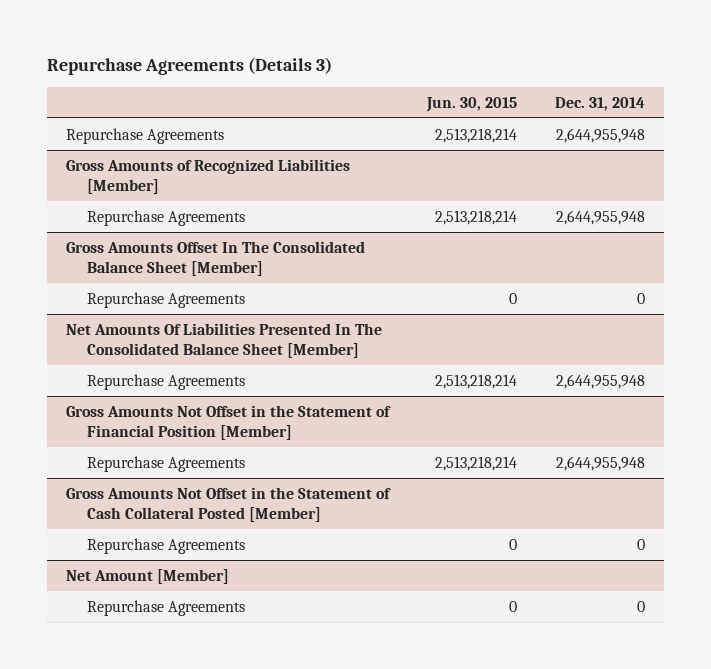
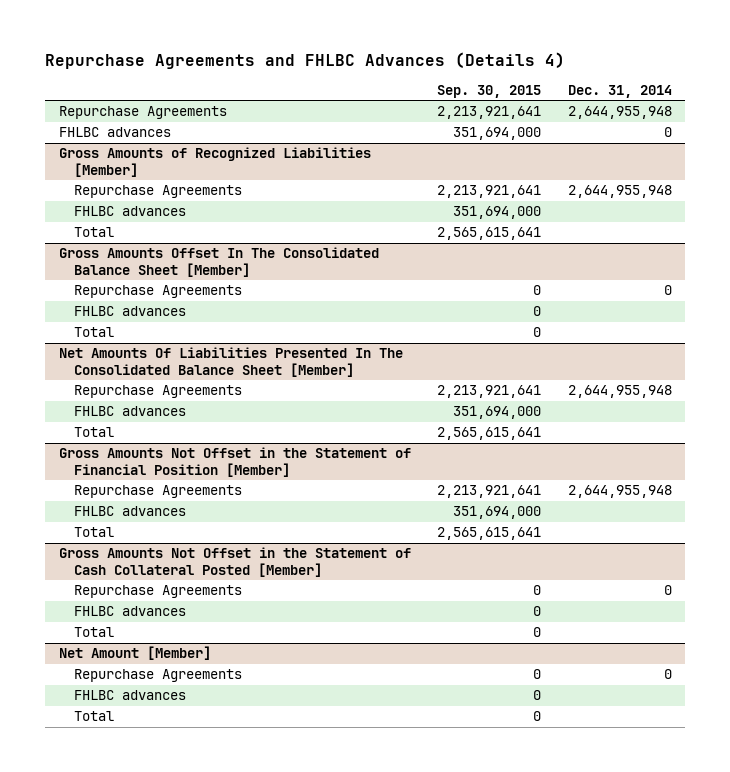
[46,57,332,76] Repurchase Agreements (Details 3) -> [45,52,566,70] Repurchase Agreements and FHLBC Advances (Details 4)
[425,96,517,112] Jun. 30, 2015 -> none
none -> [437,85,542,99] Sep. 30, 2015
none -> [58,127,171,138] FHLBC advances
none -> [73,206,186,217] FHLBC advances
none -> [73,227,114,238] Total
none -> [73,306,186,317] FHLBC advances
none -> [73,327,114,338] Total
none -> [73,406,186,417] FHLBC advances
none -> [73,427,114,438] Total
none -> [73,506,186,517] FHLBC advances
none -> [73,527,114,538] Total
none -> [73,606,186,617] FHLBC advances
none -> [73,627,114,638] Total
none -> [73,690,186,701] FHLBC advances
none -> [73,711,114,722] Total

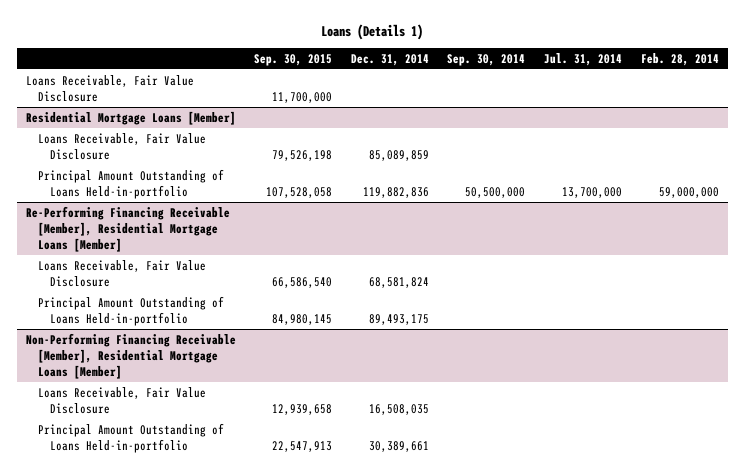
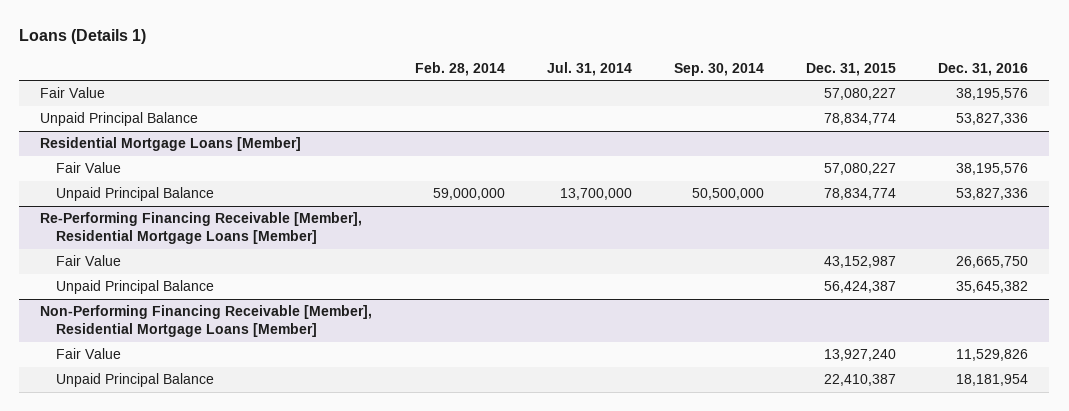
[254,53,333,66] Sep. 30, 2015 -> none
[350,53,429,66] Dec. 31, 2014 -> none
none -> [806,62,897,76] Dec. 31, 2015
none -> [938,62,1029,76] Dec. 31, 2016
[25,74,194,102] Loans Receivable, Fair Value Disclosure -> [40,87,106,99] Fair Value
none -> [40,112,199,127] Unpaid Principal Balance
[37,132,206,160] Loans Receivable, Fair Value Disclosure -> [56,162,122,174] Fair Value
[37,168,224,199] Principal Amount Outstanding of Loans Held-in-portfolio -> [56,187,215,202] Unpaid Principal Balance
[37,259,206,287] Loans Receivable, Fair Value Disclosure -> [56,255,122,267] Fair Value
[37,295,224,326] Principal Amount Outstanding of Loans Held-in-portfolio -> [56,280,215,295] Unpaid Principal Balance
[37,386,206,414] Loans Receivable, Fair Value Disclosure -> [56,348,122,360] Fair Value
[37,422,224,453] Principal Amount Outstanding of Loans Held-in-portfolio -> [56,373,215,388] Unpaid Principal Balance

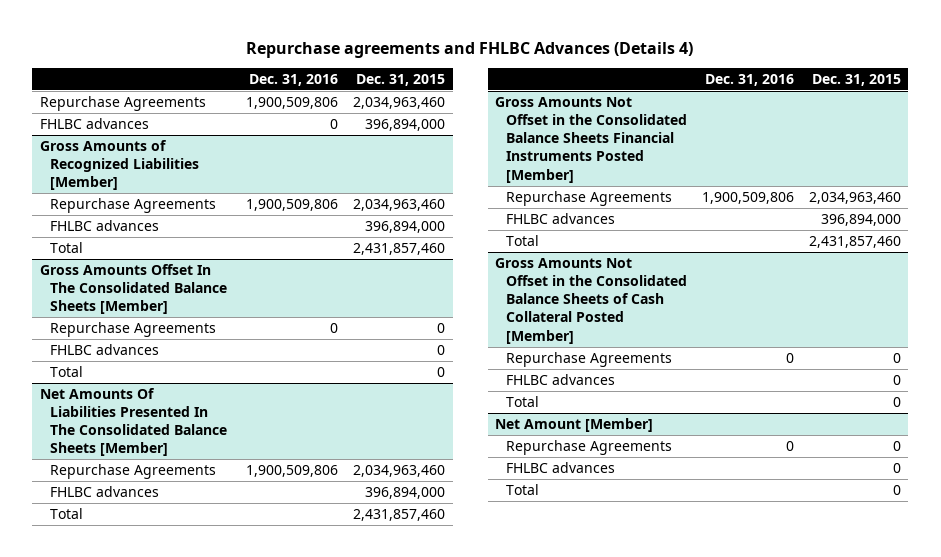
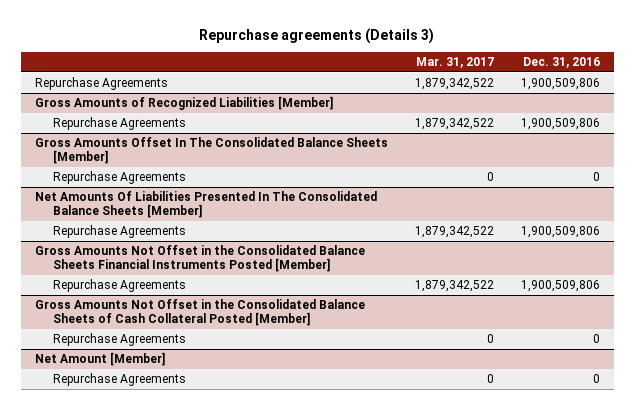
[246,41,694,58] Repurchase agreements and FHLBC Advances (Details 4) -> [199,27,435,44] Repurchase agreements (Details 3)
[356,73,446,86] Dec. 31, 2015 -> none
none -> [415,57,494,69] Mar. 31, 2017
[39,118,149,130] FHLBC advances -> none
[50,220,160,232] FHLBC advances -> none
[50,242,84,254] Total -> none
[50,344,160,356] FHLBC advances -> none
[50,366,84,378] Total -> none
[50,486,160,498] FHLBC advances -> none
[50,508,84,520] Total -> none
[505,213,615,225] FHLBC advances -> none
[505,235,539,247] Total -> none
[505,374,615,386] FHLBC advances -> none
[505,396,539,408] Total -> none
[505,462,615,474] FHLBC advances -> none
[505,484,539,496] Total -> none

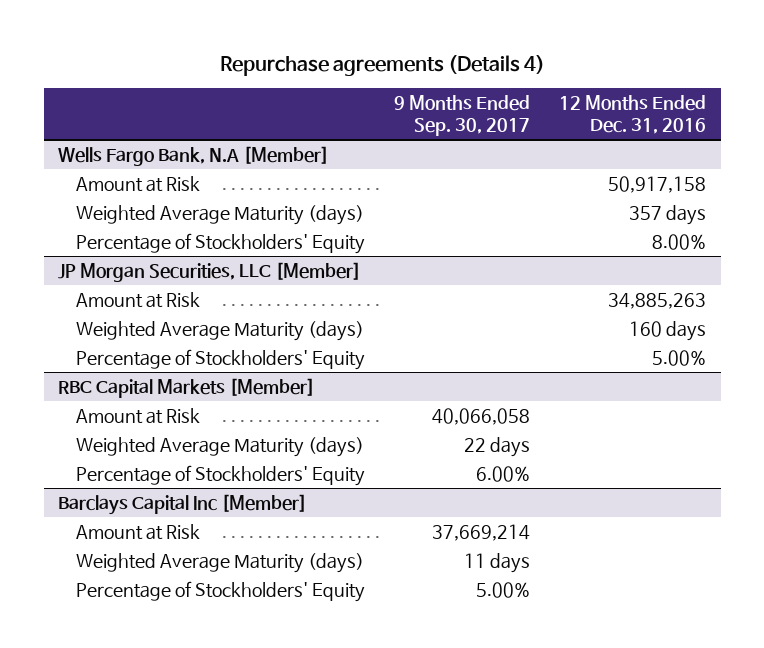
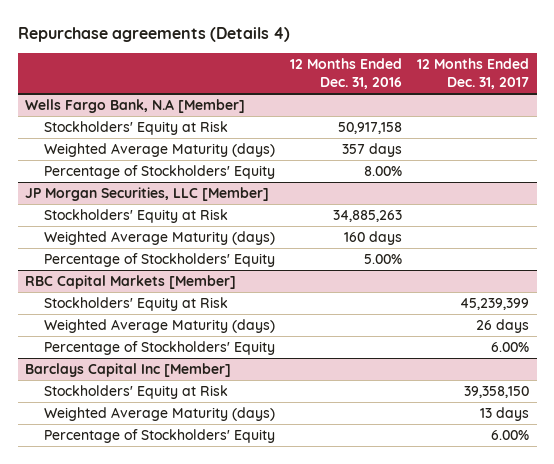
[394,94,531,136] 9 Months Ended Sep. 30, 2017 -> none
none -> [417,58,530,89] 12 Months Ended Dec. 31, 2017
[76,175,201,192] Amount at Risk -> [43,121,228,136] Stockholders' Equity at Risk
[76,291,201,308] Amount at Risk -> [43,209,228,224] Stockholders' Equity at Risk
[76,407,201,424] Amount at Risk -> [43,297,228,312] Stockholders' Equity at Risk
[76,523,201,540] Amount at Risk -> [43,385,228,400] Stockholders' Equity at Risk

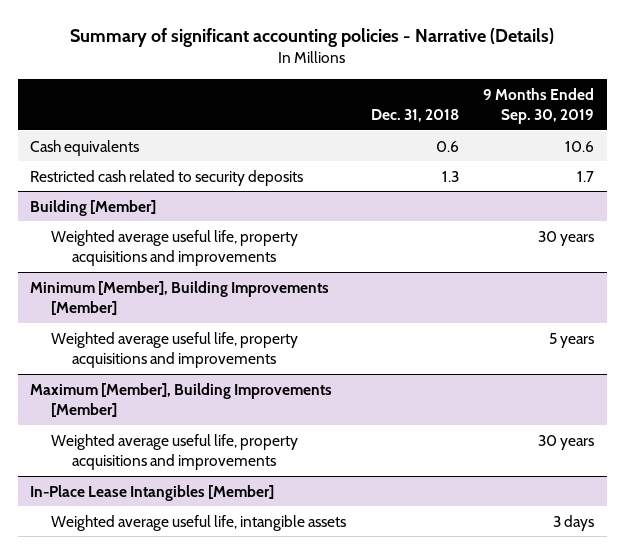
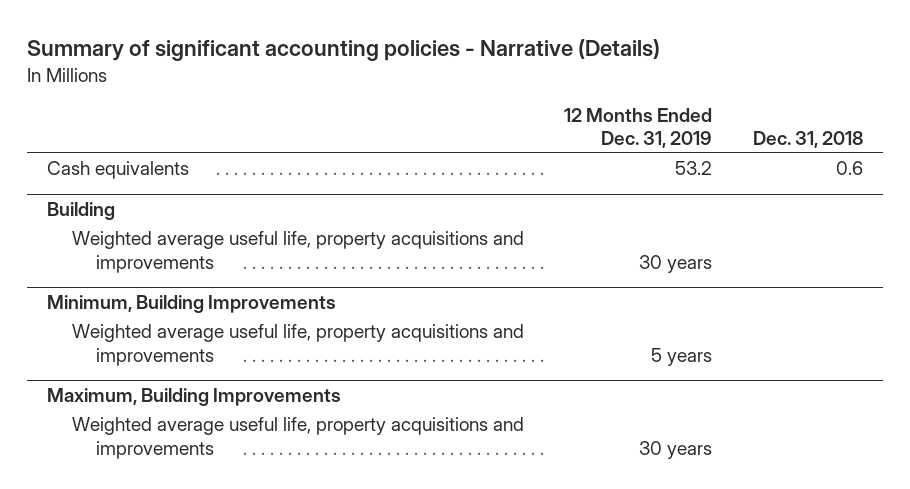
[483,87,595,124] 9 Months Ended Sep. 30, 2019 -> none
none -> [564,107,713,149] 12 Months Ended Dec. 31, 2019
[30,169,304,186] Restricted cash related to security deposits -> none
[30,199,157,216] Building [Member] -> [46,202,115,221] Building
[30,280,330,315] Minimum [Member], Building Improvements [Member] -> [46,295,336,314] Minimum, Building Improvements
[30,382,333,417] Maximum [Member], Building Improvements [Member] -> [46,388,341,407] Maximum, Building Improvements
[30,484,275,501] In-Place Lease Intangibles [Member] -> none
[51,514,347,531] Weighted average useful life, intangible assets -> none

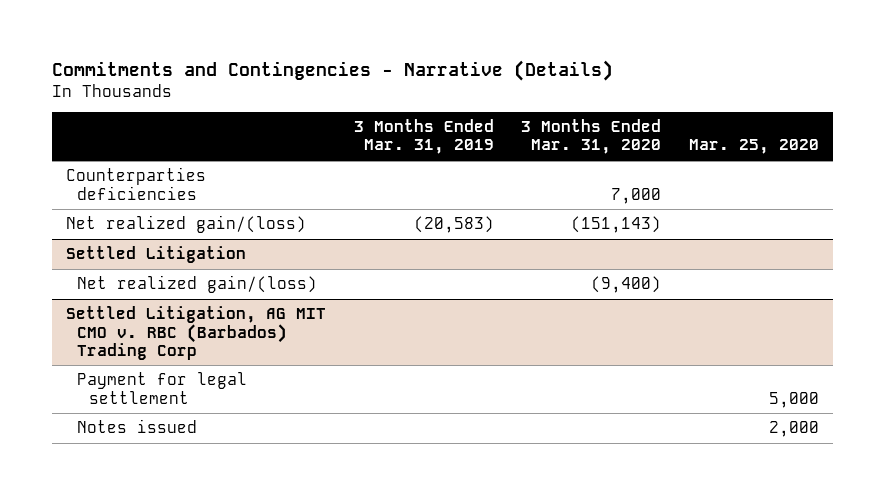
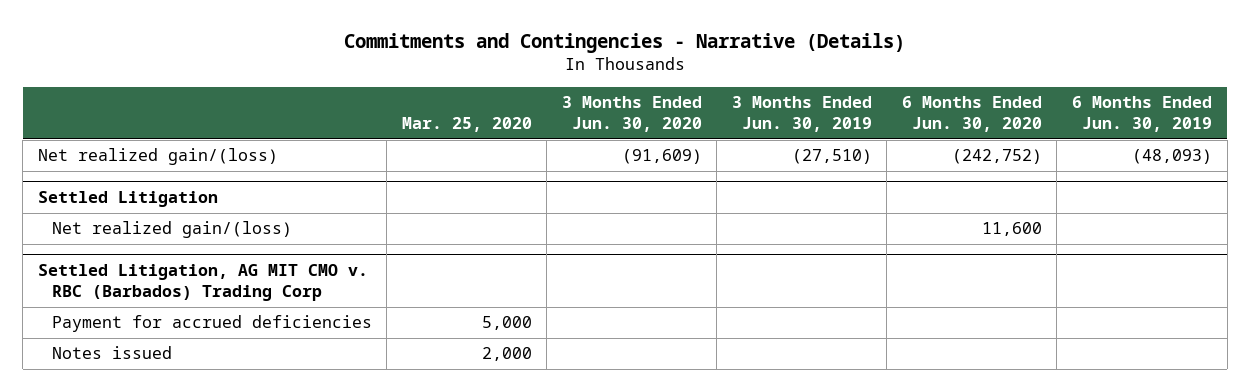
[353,119,494,155] 3 Months Ended Mar. 31, 2019 -> none
[521,119,662,155] 3 Months Ended Mar. 31, 2020 -> none
none -> [561,96,702,133] 3 Months Ended Jun. 30, 2020
none -> [731,96,872,133] 3 Months Ended Jun. 30, 2019
none -> [901,96,1042,133] 6 Months Ended Jun. 30, 2020
none -> [1072,96,1213,133] 6 Months Ended Jun. 30, 2019
[65,167,206,200] Counterparties deficiencies -> none
[77,372,248,404] Payment for legal settlement -> [51,315,372,333] Payment for accrued deficiencies

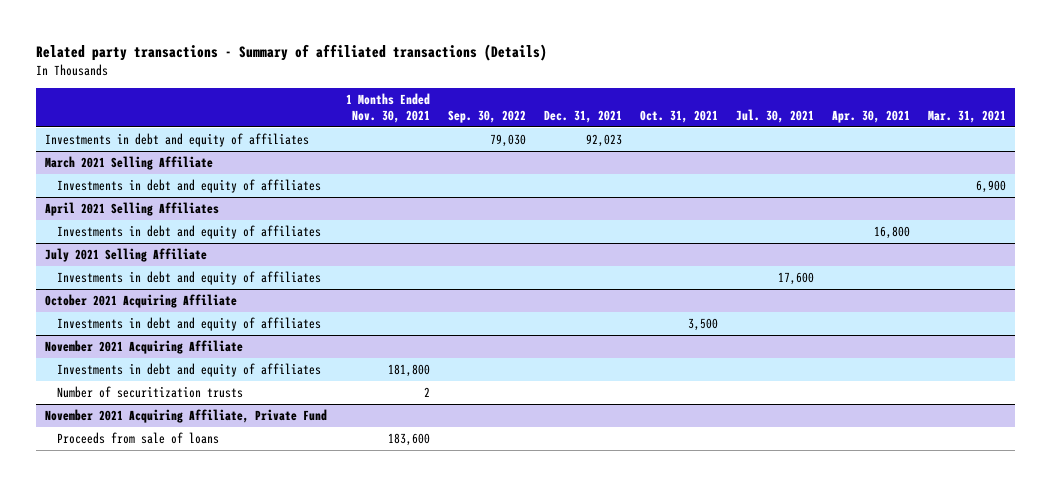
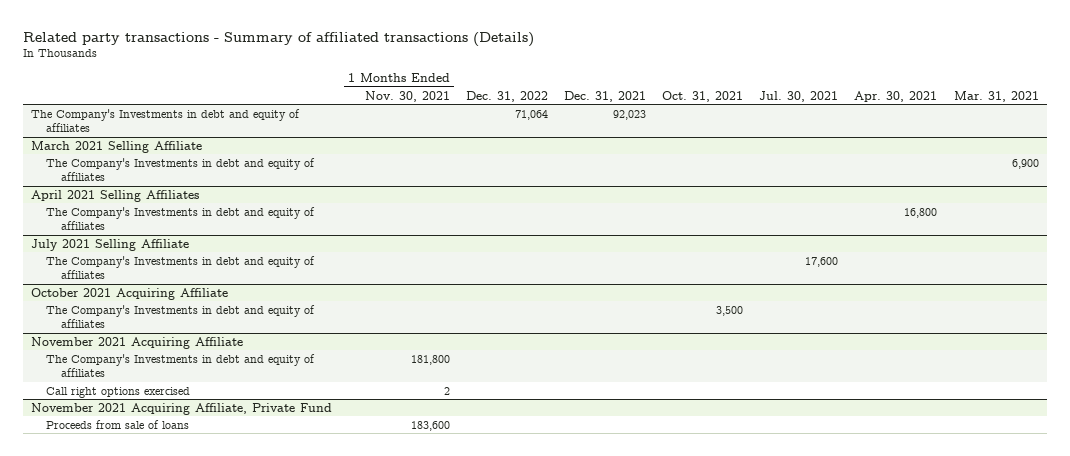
[447,109,526,123] Sep. 30, 2022 -> none
none -> [466,90,549,102] Dec. 31, 2022
[45,133,310,148] Investments in debt and equity of affiliates -> [31,108,301,133] The Company's Investments in debt and equity of affiliates
[56,179,321,194] Investments in debt and equity of affiliates -> [45,157,315,182] The Company's Investments in debt and equity of affiliates
[56,225,321,240] Investments in debt and equity of affiliates -> [45,206,315,231] The Company's Investments in debt and equity of affiliates
[56,271,321,286] Investments in debt and equity of affiliates -> [45,255,315,280] The Company's Investments in debt and equity of affiliates
[56,317,321,332] Investments in debt and equity of affiliates -> [45,304,315,329] The Company's Investments in debt and equity of affiliates
[56,363,321,378] Investments in debt and equity of affiliates -> [45,353,315,378] The Company's Investments in debt and equity of affiliates
[56,386,243,399] Number of securitization trusts -> [45,386,190,398] Call right options exercised

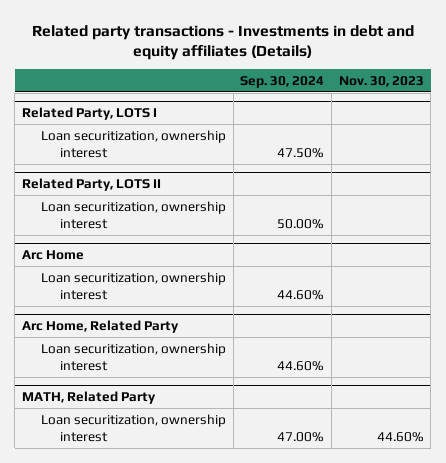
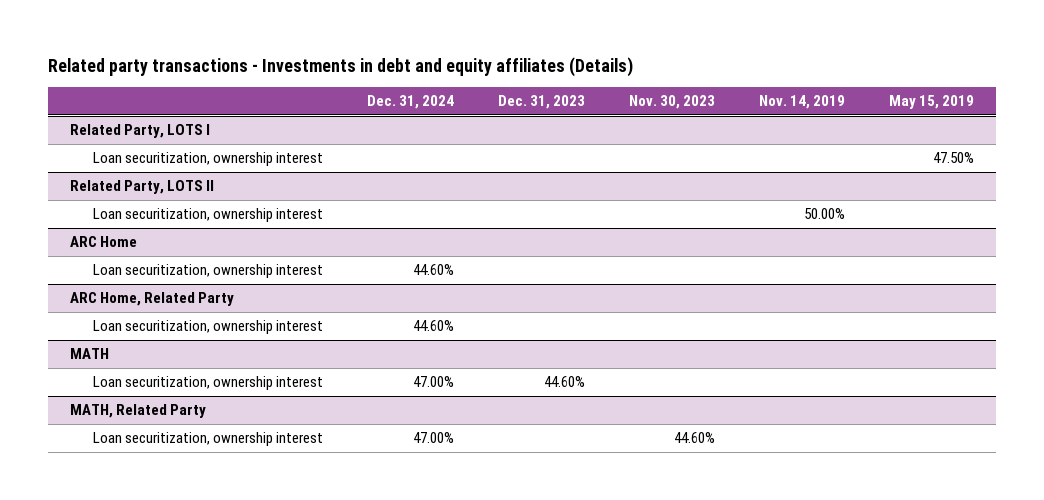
[240,76,325,89] Sep. 30, 2024 -> none
none -> [366,95,454,110] Dec. 31, 2024
none -> [497,95,585,110] Dec. 31, 2023
none -> [758,95,845,110] Nov. 14, 2019
none -> [888,95,974,110] May 15, 2019
[22,250,85,261] Arc Home -> [70,236,138,248] ARC Home
[22,320,180,334] Arc Home, Related Party -> [70,292,235,307] ARC Home, Related Party
none -> [70,348,110,360] MATH
none -> [92,376,323,391] Loan securitization, ownership interest

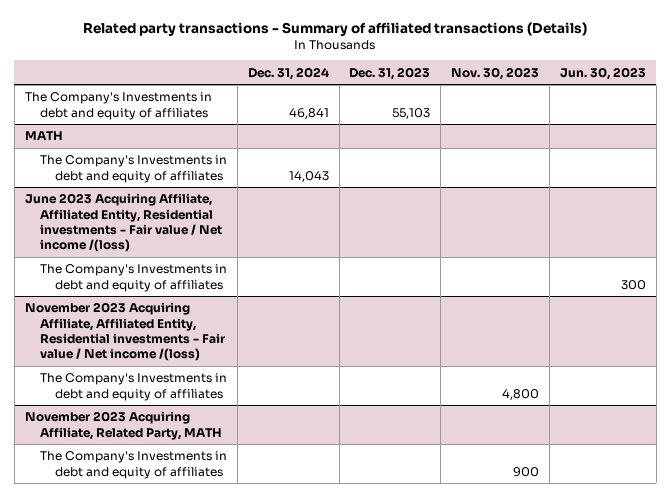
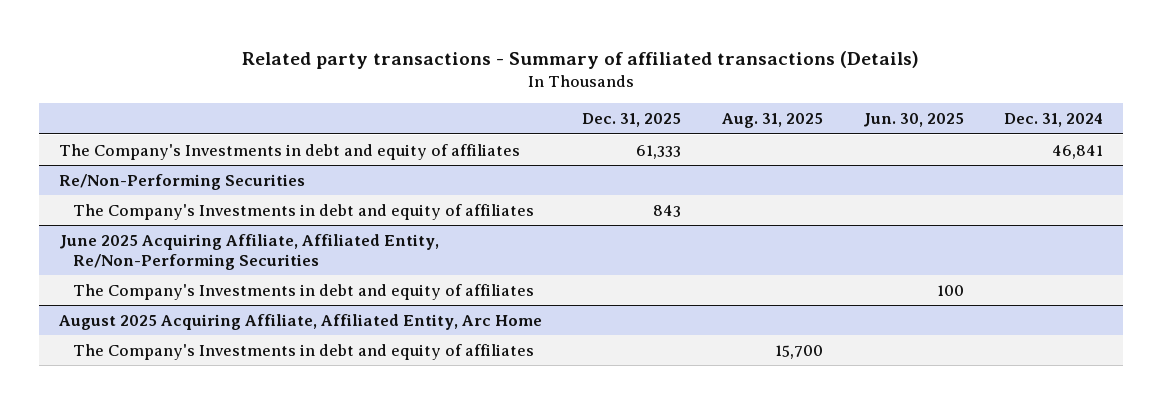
[349,66,431,80] Dec. 31, 2023 -> none
[451,66,540,80] Nov. 30, 2023 -> none
[559,66,646,80] Jun. 30, 2023 -> none
none -> [582,113,682,128] Dec. 31, 2025
none -> [721,113,823,129] Aug. 31, 2025
none -> [862,113,964,128] Jun. 30, 2025
[24,131,63,141] MATH -> none
[39,155,227,183] The Company's Investments in debt and equity of affiliates -> none
[24,193,222,253] June 2023 Acquiring Affiliate, Affiliated Entity, Residential investments - Fair value / Net income /(loss) -> none
[39,264,227,292] The Company's Investments in debt and equity of affiliates -> none
[24,302,225,362] November 2023 Acquiring Affiliate, Affiliated Entity, Residential investments - Fair value / Net income /(loss) -> none
[39,373,227,401] The Company's Investments in debt and equity of affiliates -> none
[24,411,222,440] November 2023 Acquiring Affiliate, Related Party, MATH -> none
[39,451,227,479] The Company's Investments in debt and equity of affiliates -> none
none -> [59,173,306,190] Re/Non-Performing Securities
none -> [72,203,534,220] The Company's Investments in debt and equity of affiliates
none -> [59,233,440,270] June 2025 Acquiring Affiliate, Affiliated Entity, Re/Non-Performing Securities
none -> [72,283,534,300] The Company's Investments in debt and equity of affiliates
none -> [59,313,543,330] August 2025 Acquiring Affiliate, Affiliated Entity, Arc Home
none -> [72,343,534,360] The Company's Investments in debt and equity of affiliates

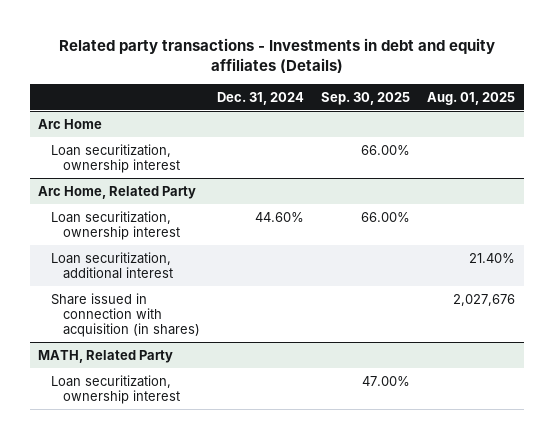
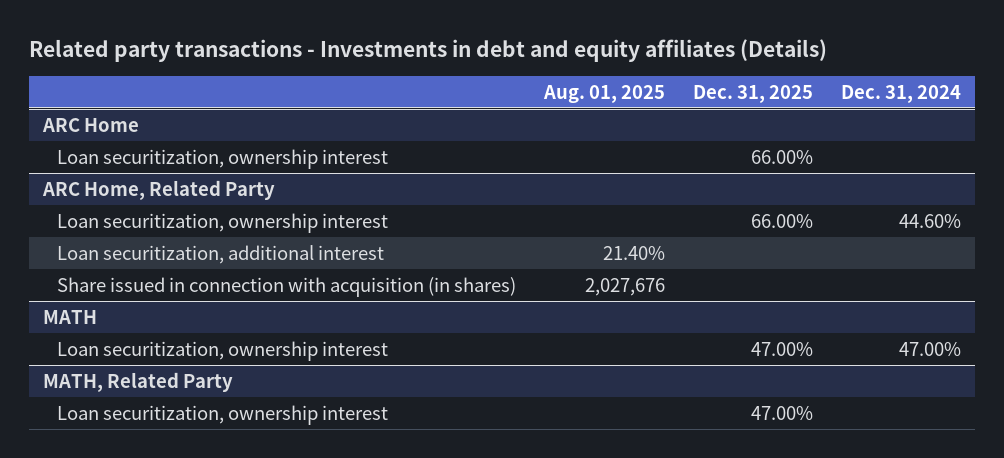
[321,91,411,105] Sep. 30, 2025 -> none
none -> [693,84,814,103] Dec. 31, 2025
[38,118,103,129] Arc Home -> [41,117,139,132] ARC Home
[38,185,197,199] Arc Home, Related Party -> [41,179,275,200] ARC Home, Related Party
none -> [42,309,97,324] MATH
none -> [57,340,389,361] Loan securitization, ownership interest

